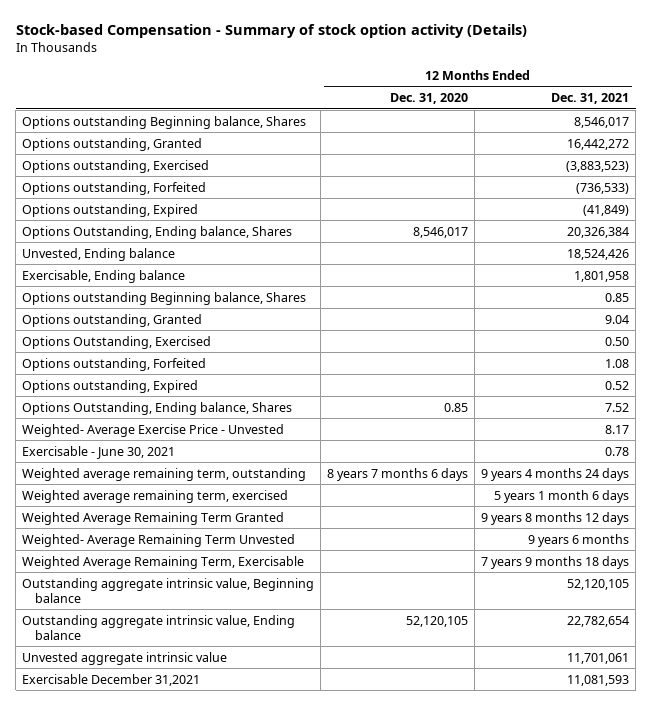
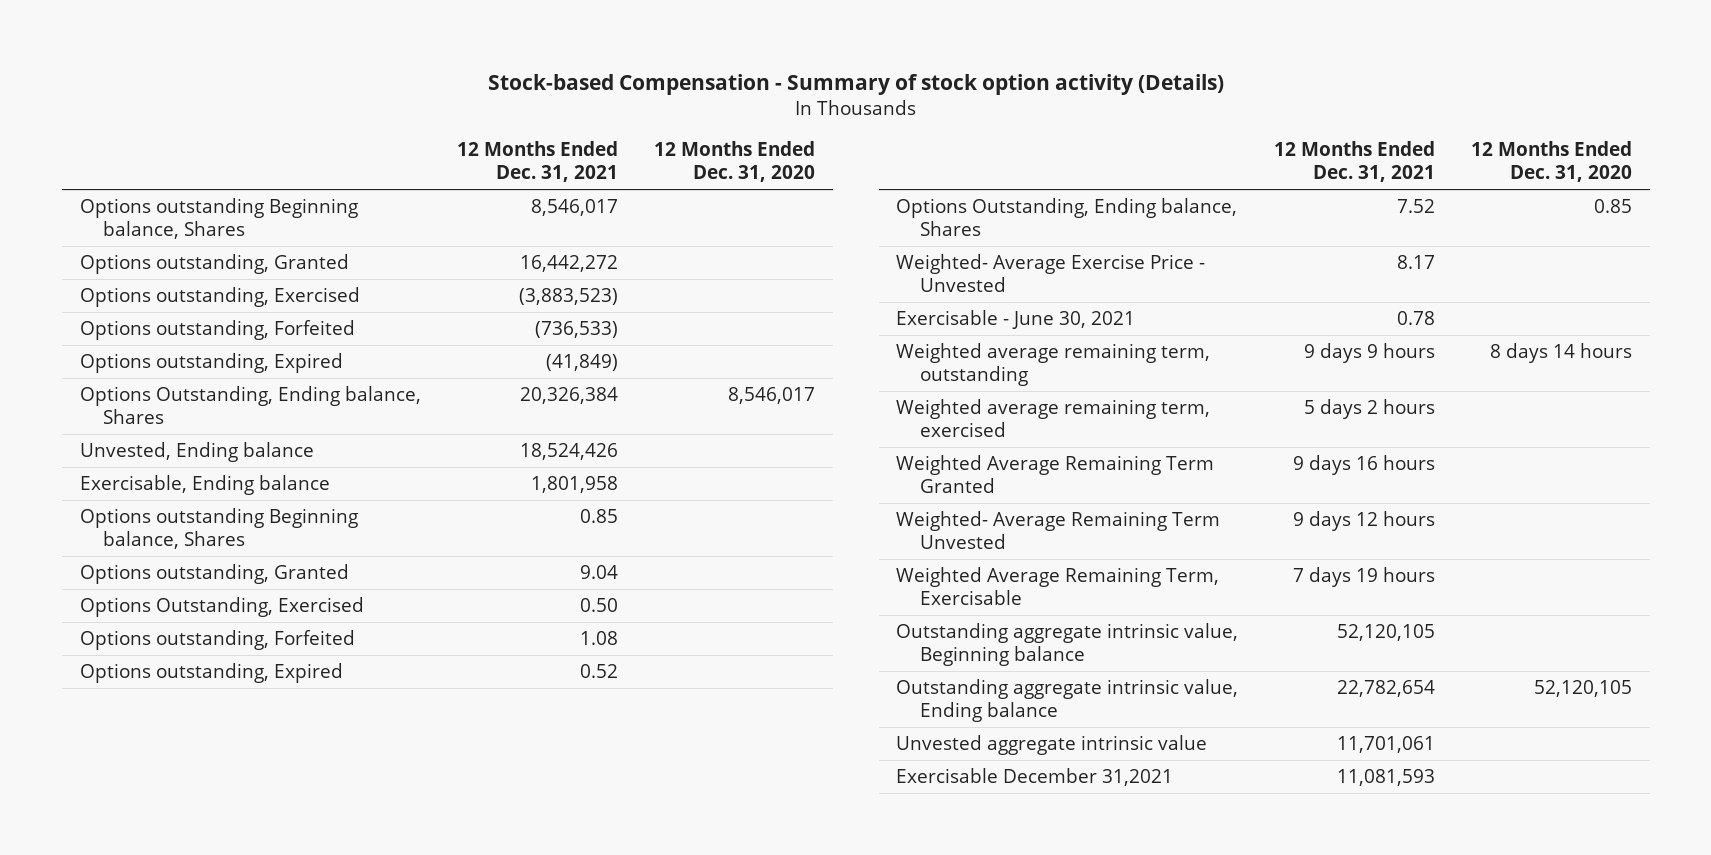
[327,467,469,481] 8 years 7 months 6 days -> [1489,342,1632,363] 8 days 14 hours
[481,467,630,481] 9 years 4 months 24 days -> [1304,342,1436,363] 9 days 9 hours
[494,489,630,503] 5 years 1 month 6 days -> [1304,398,1436,419] 5 days 2 hours
[481,511,630,525] 9 years 8 months 12 days -> [1293,454,1436,475] 9 days 16 hours
[528,533,630,547] 9 years 6 months -> [1293,510,1436,531] 9 days 12 hours
[481,555,630,569] 7 years 9 months 18 days -> [1293,566,1436,587] 7 days 19 hours

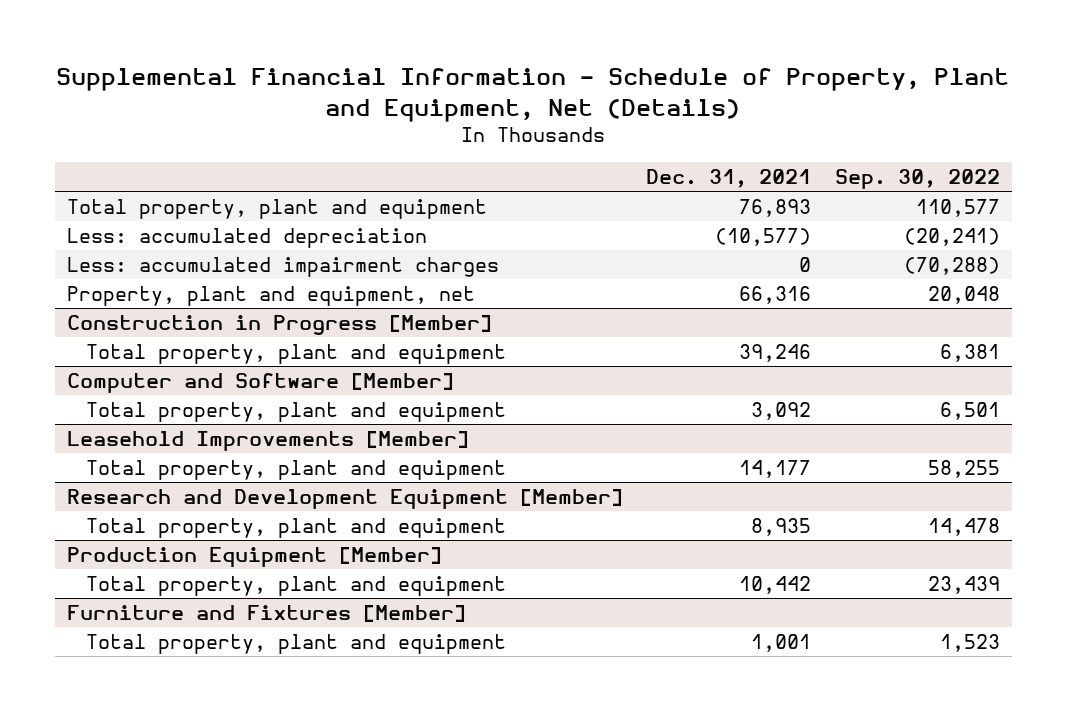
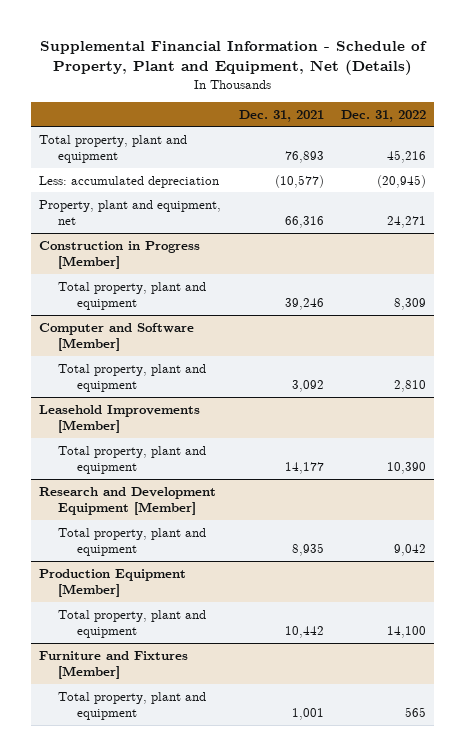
[834,168,1000,189] Sep. 30, 2022 -> none
none -> [340,109,426,122] Dec. 31, 2022
[66,257,499,278] Less: accumulated impairment charges -> none

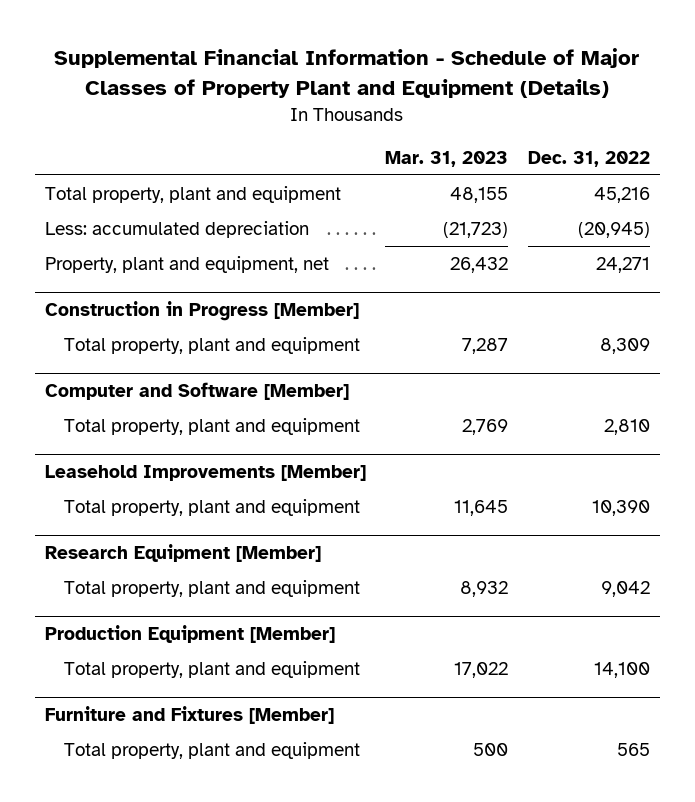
[39,41,427,76] Supplemental Financial Information - Schedule of Property, Plant and Equipment, Net (Details) -> [54,47,640,98] Supplemental Financial Information - Schedule of Major Classes of Property Plant and Equipment (Details)
[238,109,324,122] Dec. 31, 2021 -> none
none -> [385,150,509,167] Mar. 31, 2023
[39,486,217,516] Research and Development Equipment [Member] -> [44,544,321,563] Research Equipment [Member]

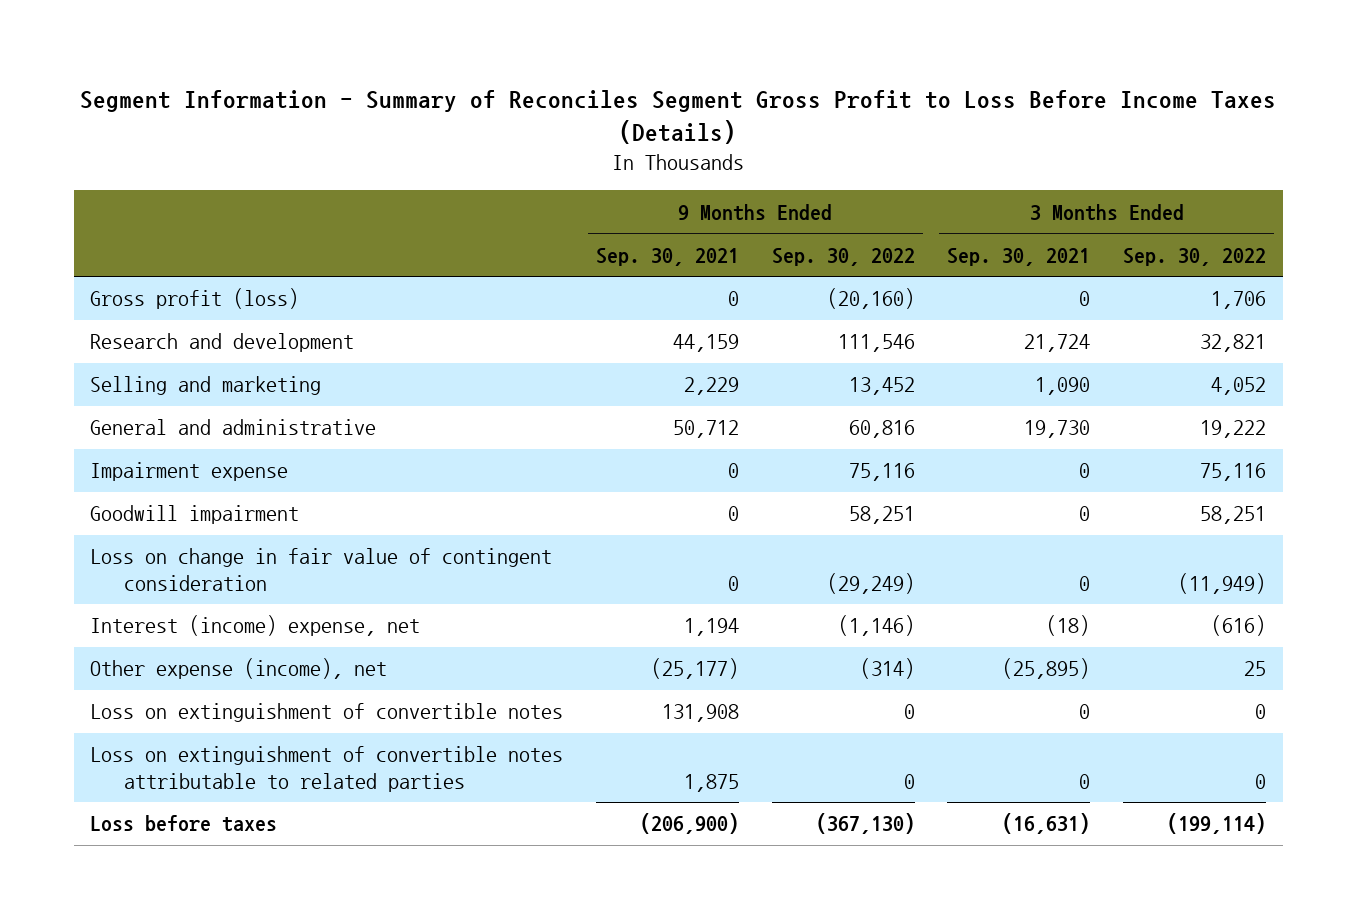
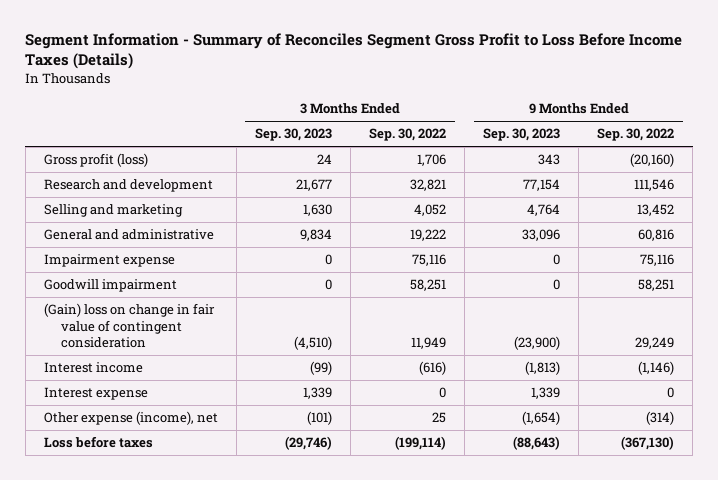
[595,247,739,266] Sep. 30, 2021 -> none
[947,247,1091,266] Sep. 30, 2021 -> none
none -> [254,128,332,142] Sep. 30, 2023
none -> [482,128,560,142] Sep. 30, 2023
[90,548,553,591] Loss on change in fair value of contingent consideration -> [43,303,215,349] (Gain) loss on change in fair value of contingent consideration
[826,572,915,594] (29,249) -> [635,337,675,350] 29,249
[1178,572,1267,594] (11,949) -> [410,337,446,350] 11,949
[90,615,421,637] Interest (income) expense, net -> [43,362,143,374] Interest income
none -> [43,387,148,401] Interest expense
[90,703,564,723] Loss on extinguishment of convertible notes -> none
[90,746,564,792] Loss on extinguishment of convertible notes attributable to related parties -> none

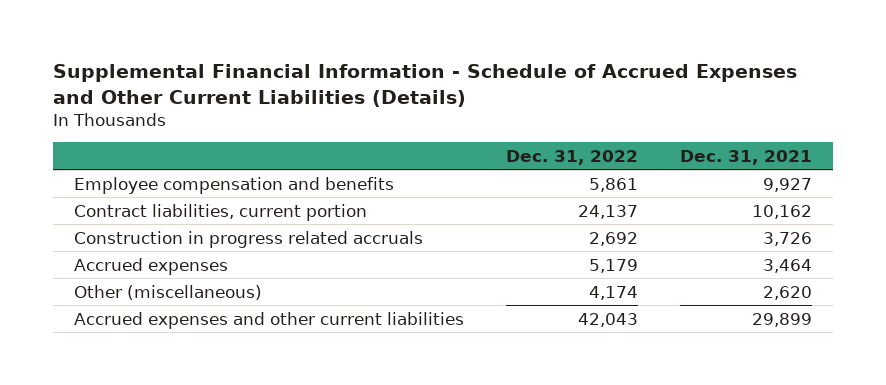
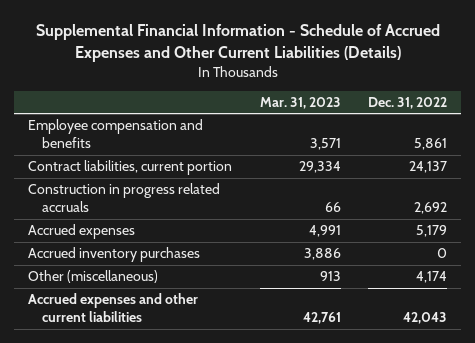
[680,149,813,165] Dec. 31, 2021 -> none
none -> [259,97,341,110] Mar. 31, 2023
none -> [27,247,200,263] Accrued inventory purchases

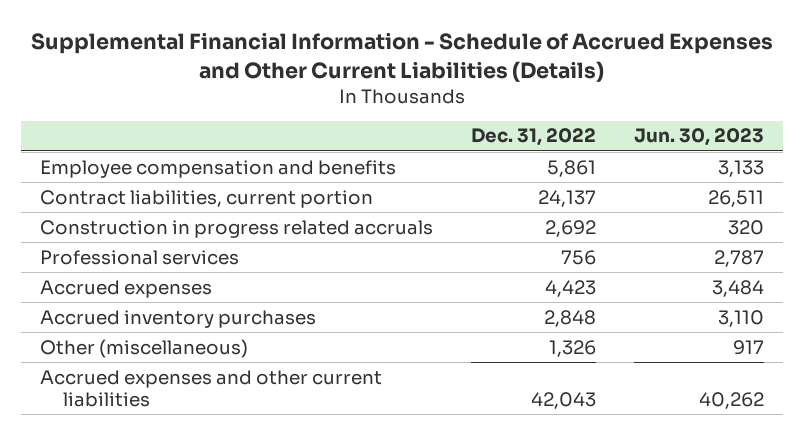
[259,97,341,110] Mar. 31, 2023 -> none
none -> [634,128,765,147] Jun. 30, 2023
none -> [40,249,240,265] Professional services
[416,225,448,238] 5,179 -> [545,279,597,297] 4,423
[437,248,448,259] 0 -> [544,309,597,327] 2,848
[416,271,448,284] 4,174 -> [549,339,597,357] 1,326

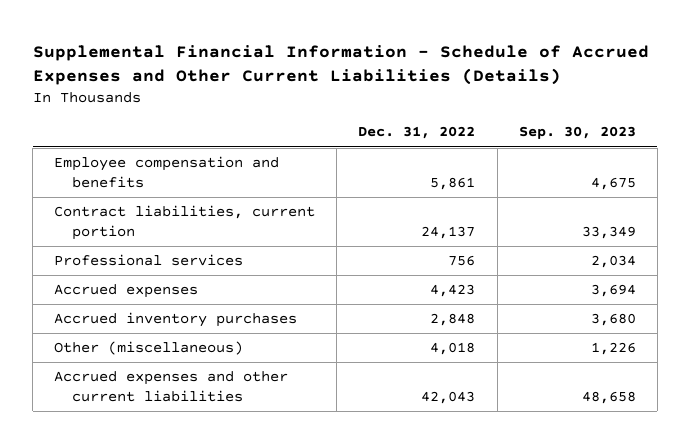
[634,128,765,147] Jun. 30, 2023 -> none
none -> [518,126,636,140] Sep. 30, 2023
[40,219,434,238] Construction in progress related accruals -> none
[549,339,597,357] 1,326 -> [430,342,476,356] 4,018

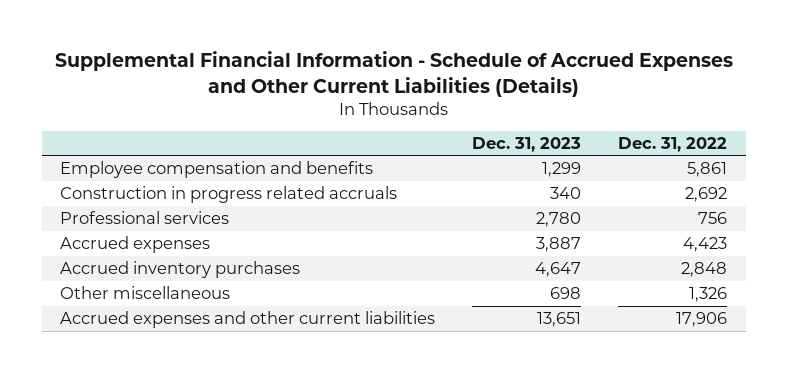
[518,126,636,140] Sep. 30, 2023 -> none
none -> [472,136,582,152] Dec. 31, 2023
[54,205,316,241] Contract liabilities, current portion -> none
none -> [60,185,398,203] Construction in progress related accruals
[54,341,244,356] Other (miscellaneous) -> [60,285,231,299] Other miscellaneous
[430,342,476,356] 4,018 -> [689,286,728,302] 1,326
[421,391,476,405] 42,043 -> [676,311,728,327] 17,906

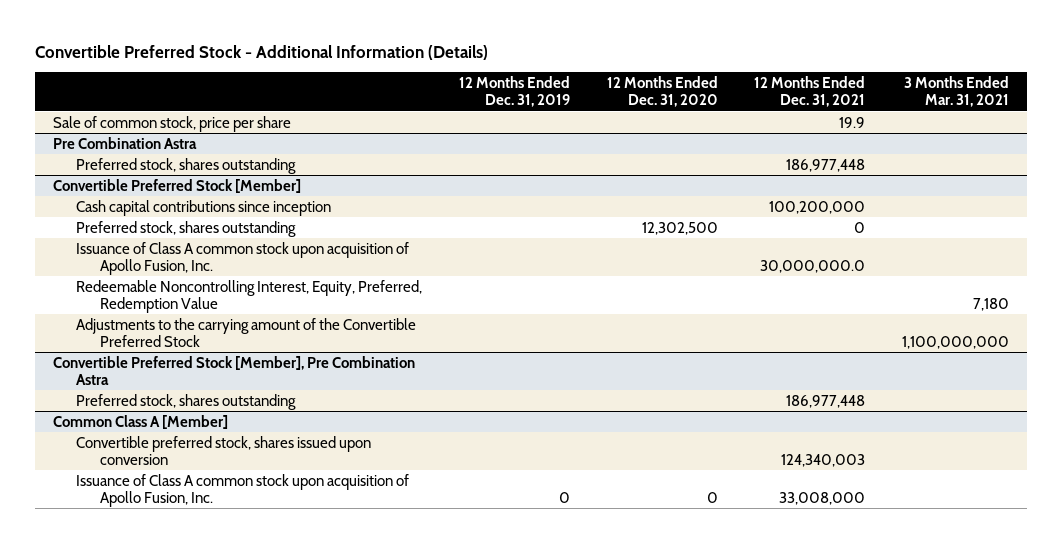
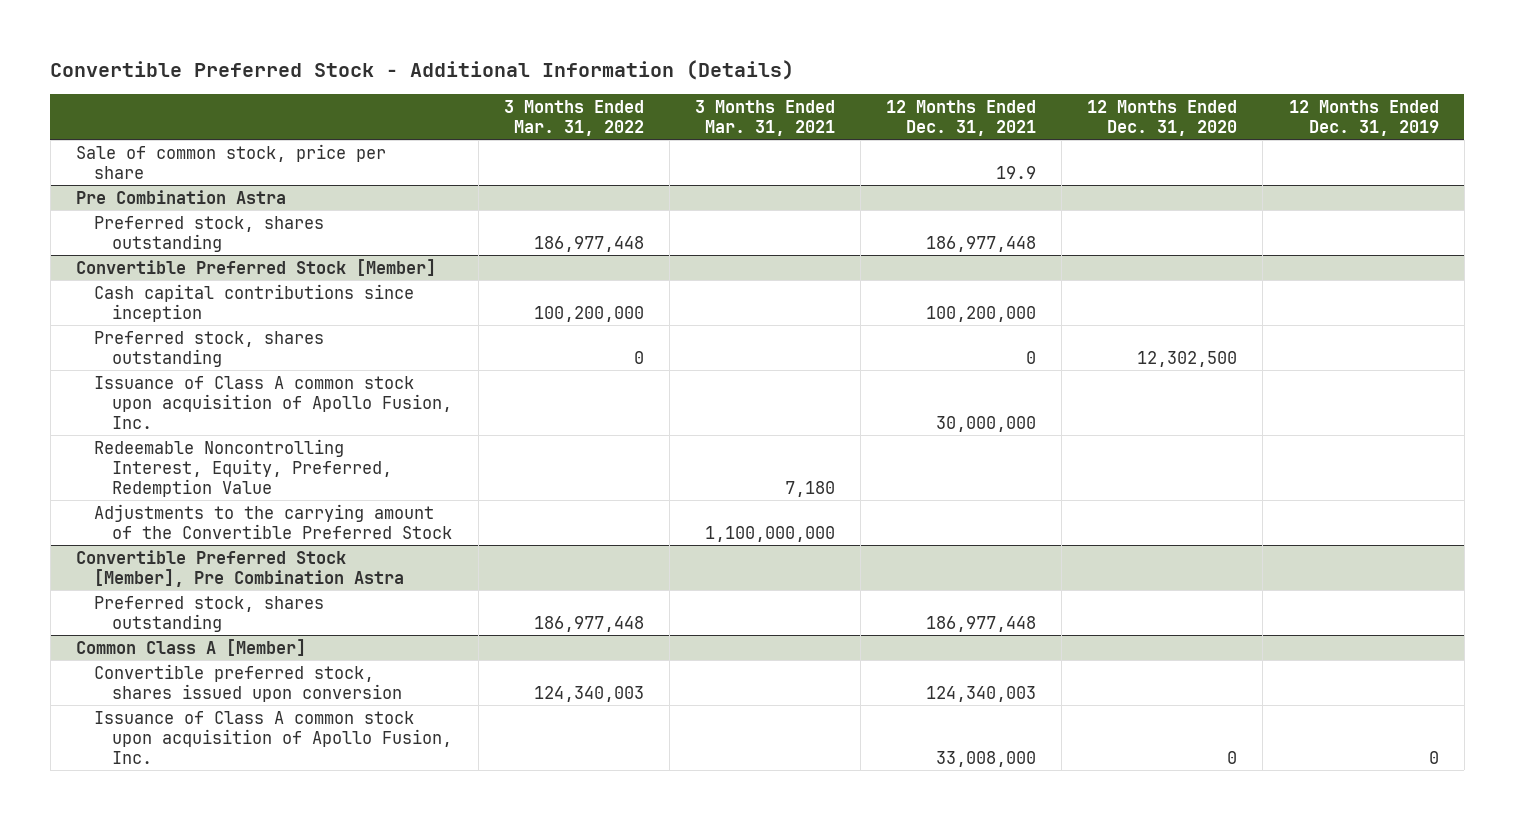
none -> [503,99,644,136] 3 Months Ended Mar. 31, 2022
[760,259,866,273] 30,000,000.0 -> [936,416,1037,433] 30,000,000

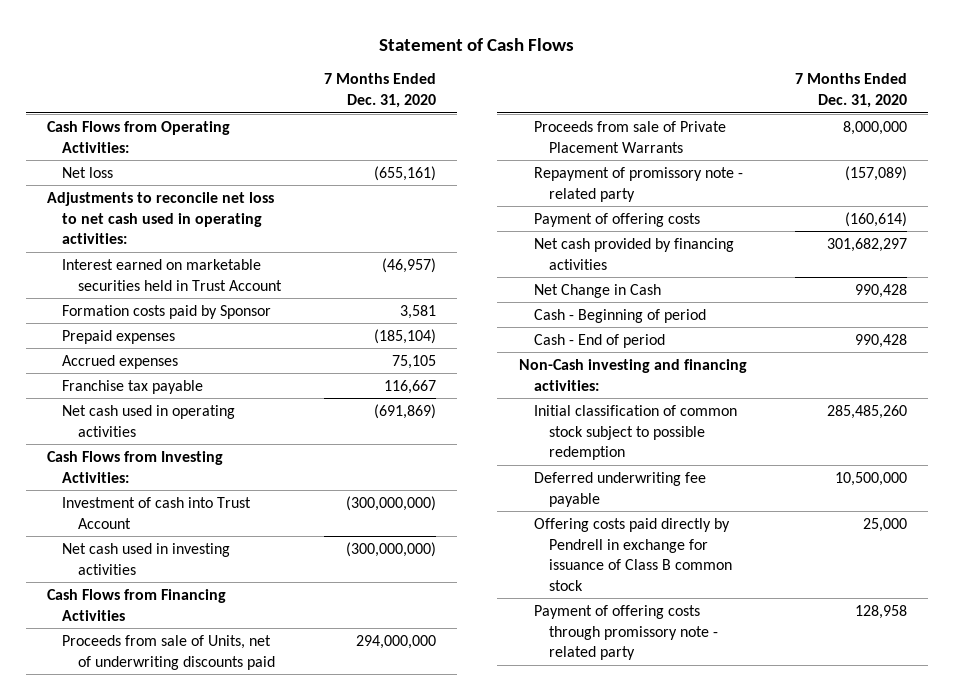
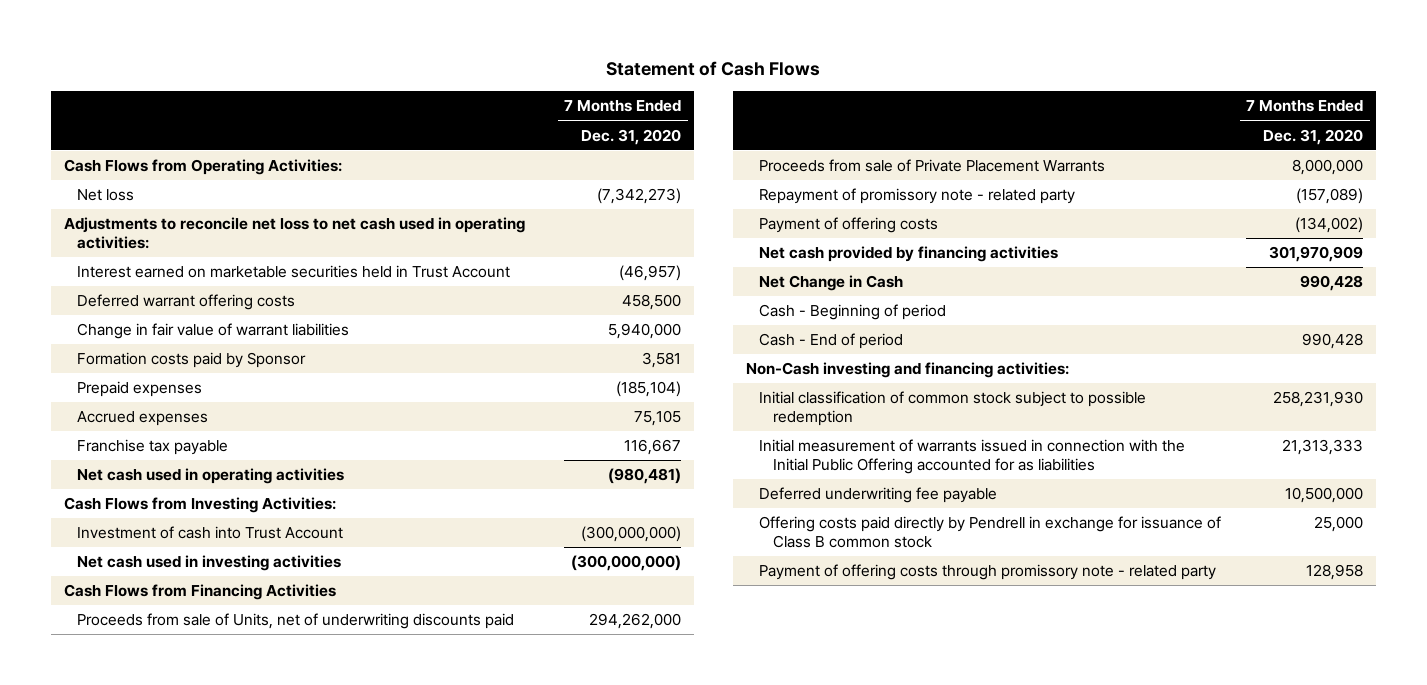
[373,165,436,181] (655,161) -> [597,188,682,205] (7,342,273)
none -> [77,294,296,311] Deferred warrant offering costs
none -> [77,323,350,340] Change in fair value of warrant liabilities
[373,403,436,419] (691,869) -> [608,468,682,485] (980,481)
[355,634,436,649] 294,000,000 -> [589,613,682,630] 294,262,000
[845,211,908,227] (160,614) -> [1295,217,1364,234] (134,002)
[827,237,908,252] 301,682,297 -> [1269,246,1364,263] 301,970,909
[827,404,908,419] 285,485,260 -> [1273,391,1364,408] 258,231,930
none -> [759,439,1186,474] Initial measurement of warrants issued in connection with the Initial Public Offering accounted for as liabilities

